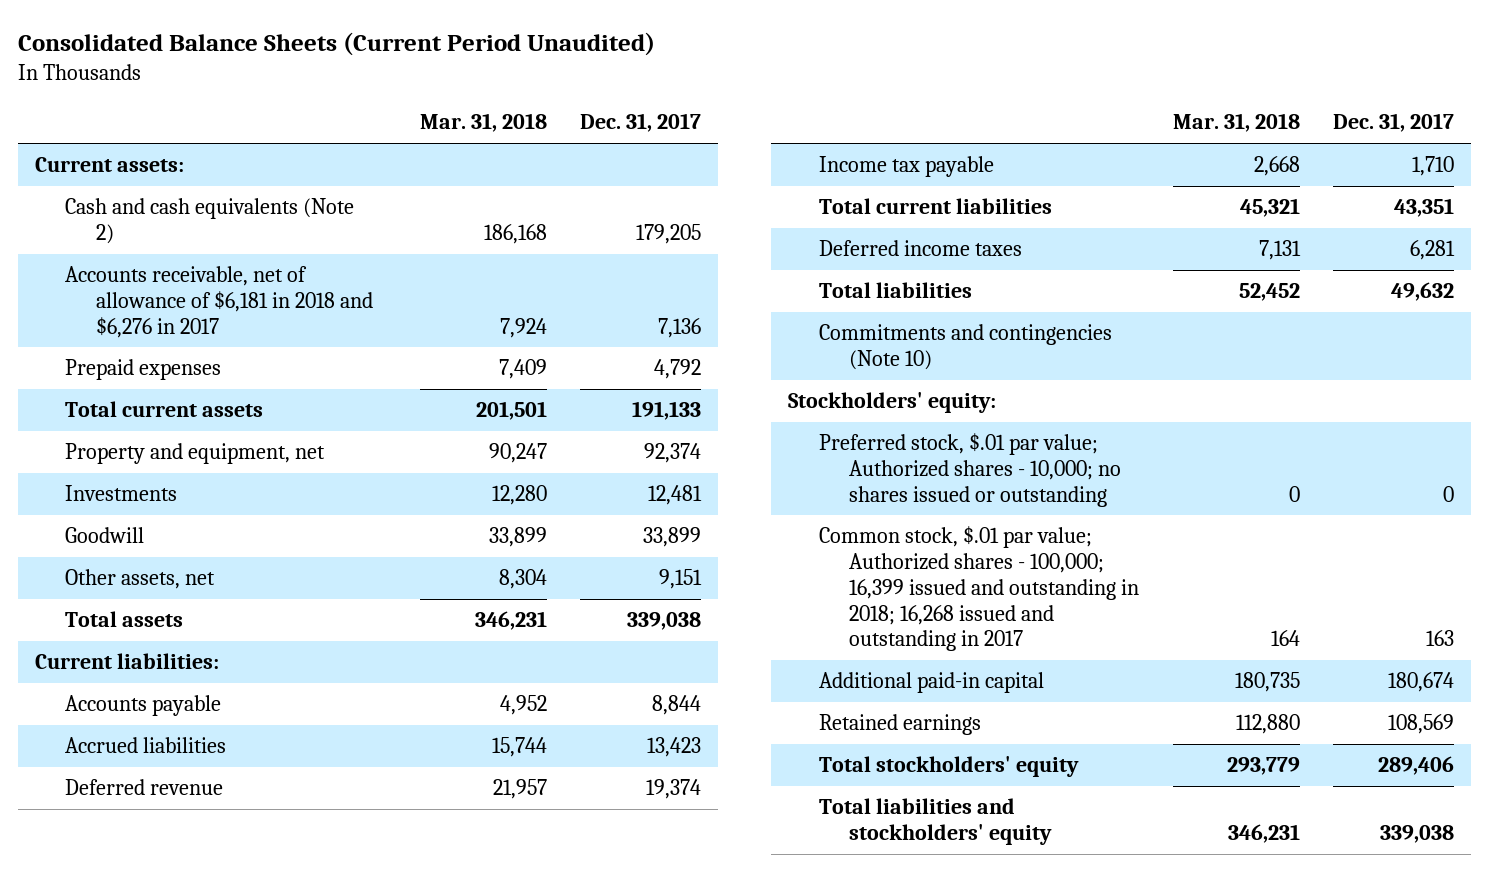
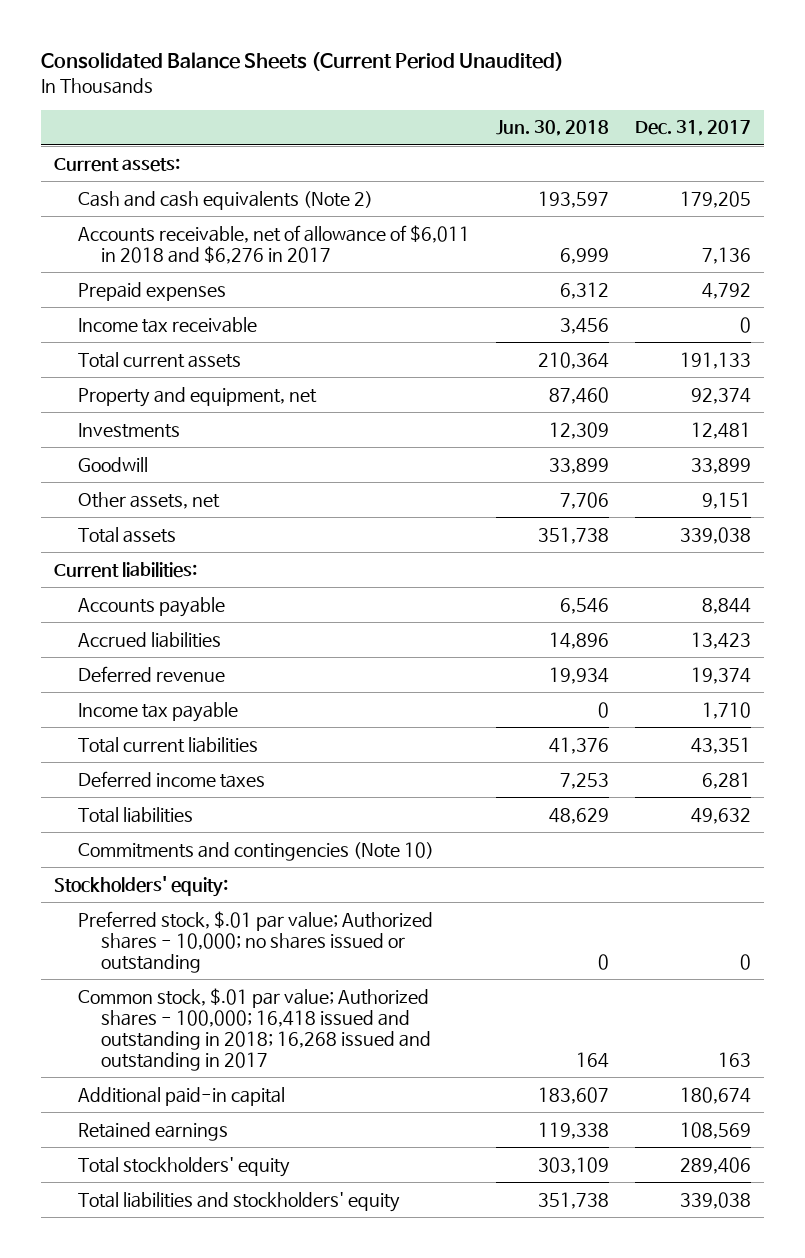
[419,113,547,133] Mar. 31, 2018 -> none
none -> [495,120,609,137] Jun. 30, 2018
[65,266,373,338] Accounts receivable, net of allowance of $6,181 in 2018 and $6,276 in 2017 -> [77,224,470,264] Accounts receivable, net of allowance of $6,011 in 2018 and $6,276 in 2017
none -> [77,316,257,333] Income tax receivable
[818,526,1140,652] Common stock, $.01 par value; Authorized shares - 100,000; 16,399 issued and outstanding in 2018; 16,268 issued and outstanding in 2017 -> [77,987,431,1071] Common stock, $.01 par value; Authorized shares - 100,000; 16,418 issued and outstanding in 2018; 16,268 issued and outstanding in 2017

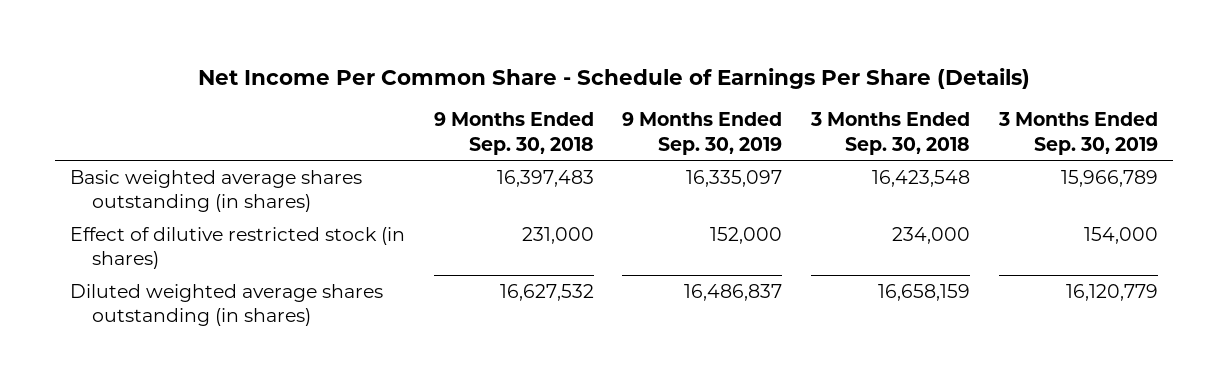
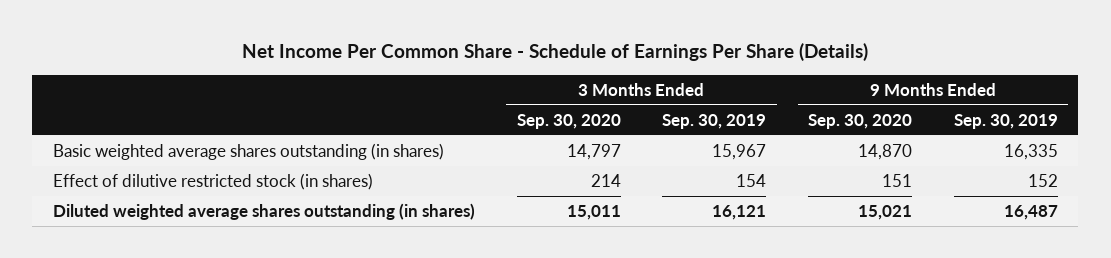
[433,112,594,155] 9 Months Ended Sep. 30, 2018 -> none
[810,112,971,155] 3 Months Ended Sep. 30, 2018 -> none
none -> [516,113,621,129] Sep. 30, 2020
none -> [807,113,912,129] Sep. 30, 2020
[686,169,783,187] 16,335,097 -> [1003,143,1058,160] 16,335
[1061,169,1159,187] 15,966,789 -> [712,143,767,160] 15,967
[710,226,783,244] 152,000 -> [1027,173,1058,187] 152
[1084,226,1159,244] 154,000 -> [736,173,767,187] 154
[684,283,783,301] 16,486,837 -> [1003,204,1058,220] 16,487
[1066,283,1159,301] 16,120,779 -> [712,204,767,220] 16,121

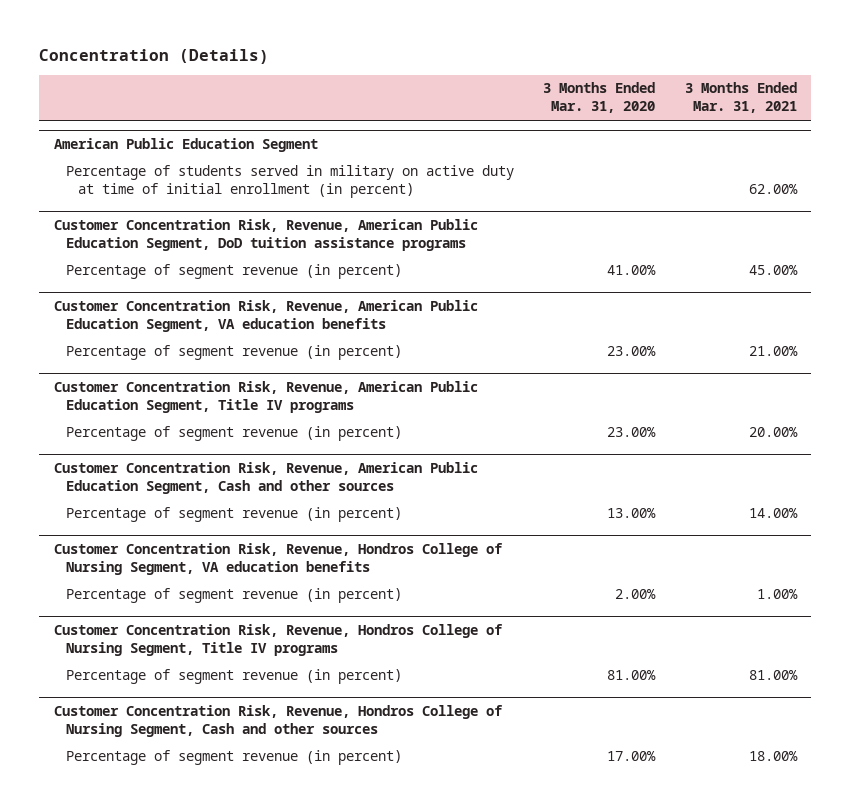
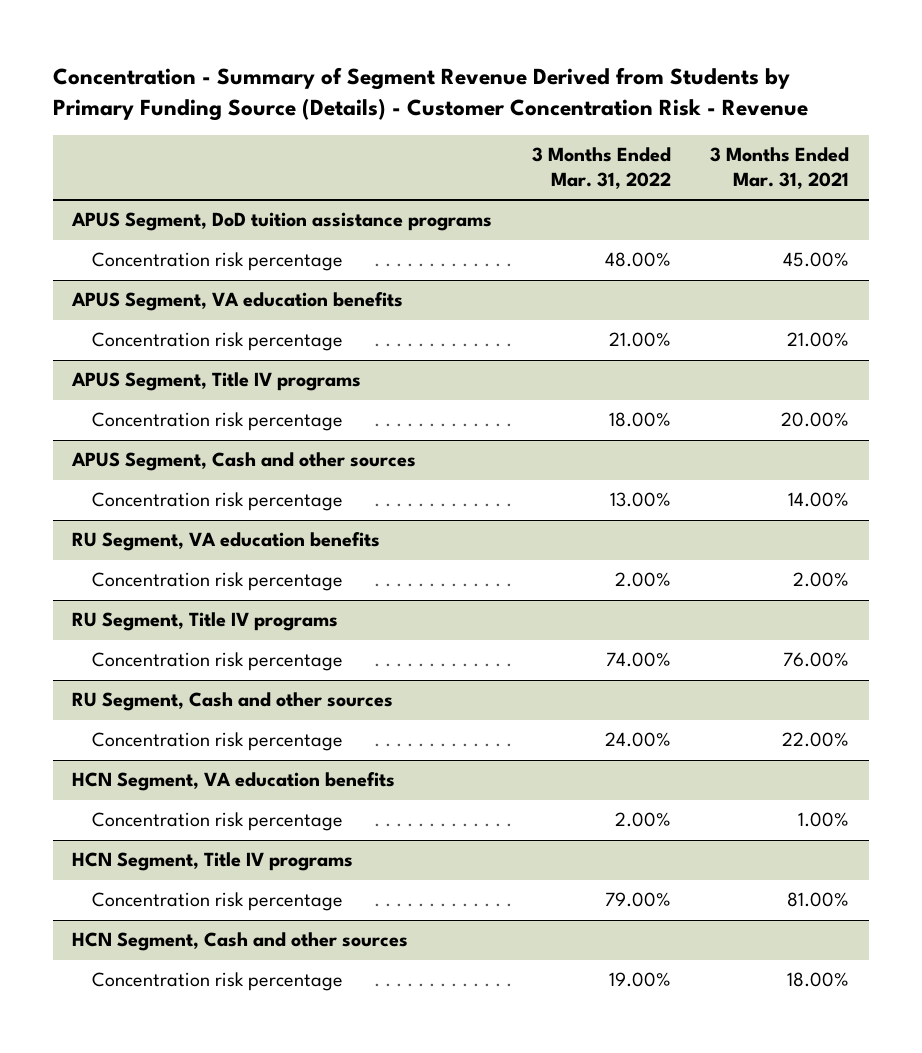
[38,48,269,64] Concentration (Details) -> [52,66,808,121] Concentration - Summary of Segment Revenue Derived from Students by Primary Funding Source (Details) - Customer Concentration Risk - Revenue
[543,82,656,114] 3 Months Ended Mar. 31, 2020 -> none
none -> [531,147,671,190] 3 Months Ended Mar. 31, 2022
[53,137,318,152] American Public Education Segment -> none
[65,164,514,198] Percentage of students served in military on active duty at time of initial enrollment (in percent) -> none
[53,218,478,251] Customer Concentration Risk, Revenue, American Public Education Segment, DoD tuition assistance programs -> none
[53,299,478,332] Customer Concentration Risk, Revenue, American Public Education Segment, VA education benefits -> none
[53,380,478,413] Customer Concentration Risk, Revenue, American Public Education Segment, Title IV programs -> none
[53,461,478,494] Customer Concentration Risk, Revenue, American Public Education Segment, Cash and other sources -> none
[53,542,503,575] Customer Concentration Risk, Revenue, Hondros College of Nursing Segment, VA education benefits -> none
[65,587,402,603] Percentage of segment revenue (in percent) -> none
[53,623,503,656] Customer Concentration Risk, Revenue, Hondros College of Nursing Segment, Title IV programs -> none
[65,668,402,684] Percentage of segment revenue (in percent) -> none
[53,704,503,737] Customer Concentration Risk, Revenue, Hondros College of Nursing Segment, Cash and other sources -> none
[65,749,402,765] Percentage of segment revenue (in percent) -> none
none -> [71,212,493,232] APUS Segment, DoD tuition assistance programs
[65,263,402,279] Percentage of segment revenue (in percent) -> [91,252,343,272] Concentration risk percentage
none -> [71,292,404,312] APUS Segment, VA education benefits
[65,344,402,360] Percentage of segment revenue (in percent) -> [91,332,343,352] Concentration risk percentage
none -> [71,372,362,392] APUS Segment, Title IV programs
[65,425,402,441] Percentage of segment revenue (in percent) -> [91,412,343,432] Concentration risk percentage
none -> [71,452,417,472] APUS Segment, Cash and other sources
[65,506,402,522] Percentage of segment revenue (in percent) -> [91,492,343,512] Concentration risk percentage
none -> [72,532,381,552] RU Segment, VA education benefits
none -> [91,572,343,592] Concentration risk percentage
none -> [72,612,339,632] RU Segment, Title IV programs
none -> [91,652,343,672] Concentration risk percentage
none -> [72,692,394,712] RU Segment, Cash and other sources
none -> [91,732,343,752] Concentration risk percentage
none -> [72,772,396,792] HCN Segment, VA education benefits
none -> [91,812,343,832] Concentration risk percentage
none -> [72,852,354,872] HCN Segment, Title IV programs
none -> [91,892,343,912] Concentration risk percentage
none -> [72,932,409,952] HCN Segment, Cash and other sources
none -> [91,972,343,992] Concentration risk percentage

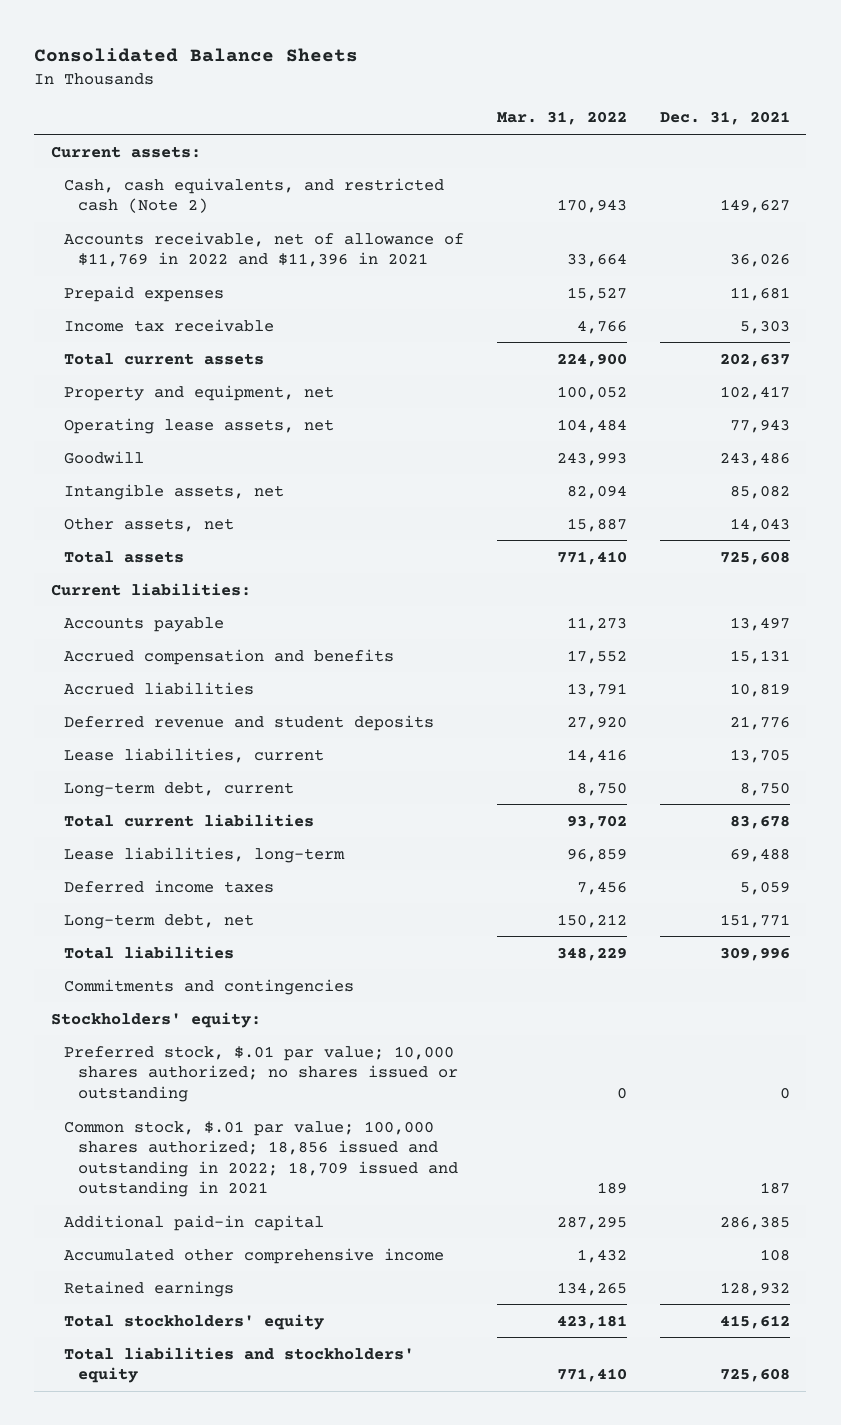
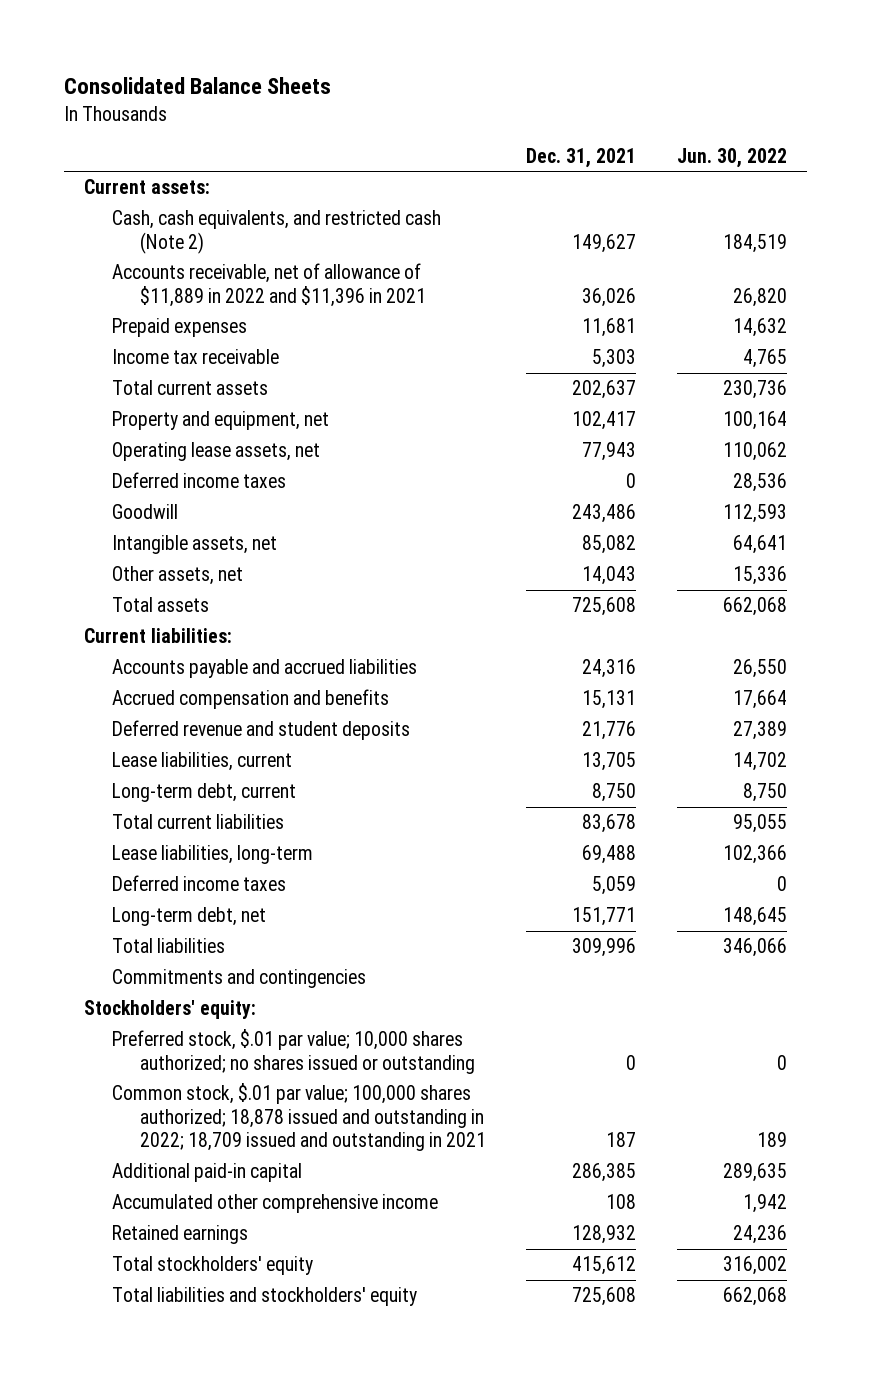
[497,111,628,126] Mar. 31, 2022 -> none
none -> [676,147,787,168] Jun. 30, 2022
[64,231,465,268] Accounts receivable, net of allowance of $11,769 in 2022 and $11,396 in 2021 -> [112,263,426,307] Accounts receivable, net of allowance of $11,889 in 2022 and $11,396 in 2021
none -> [112,472,287,489] Deferred income taxes
[64,616,225,632] Accounts payable -> none
none -> [112,659,418,679] Accounts payable and accrued liabilities
[64,681,255,695] Accrued liabilities -> none
[64,1120,458,1198] Common stock, $.01 par value; 100,000 shares authorized; 18,856 issued and outstanding in 2022; 18,709 issued and outstanding in 2021 -> [112,1083,486,1152] Common stock, $.01 par value; 100,000 shares authorized; 18,878 issued and outstanding in 2022; 18,709 issued and outstanding in 2021

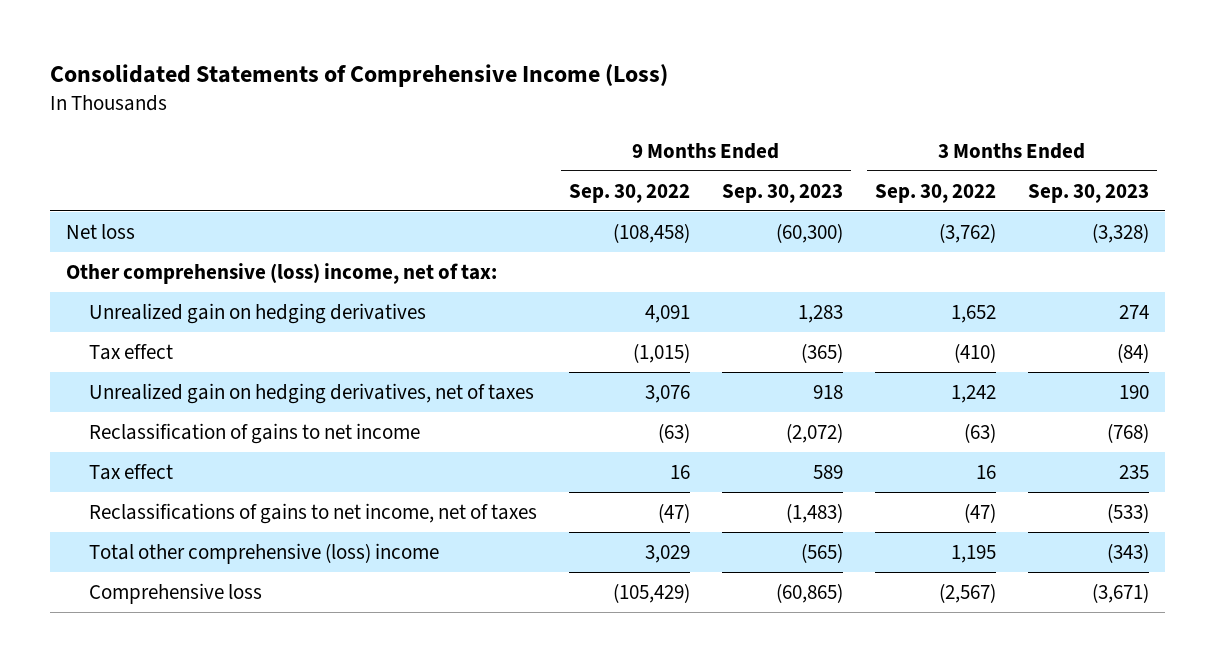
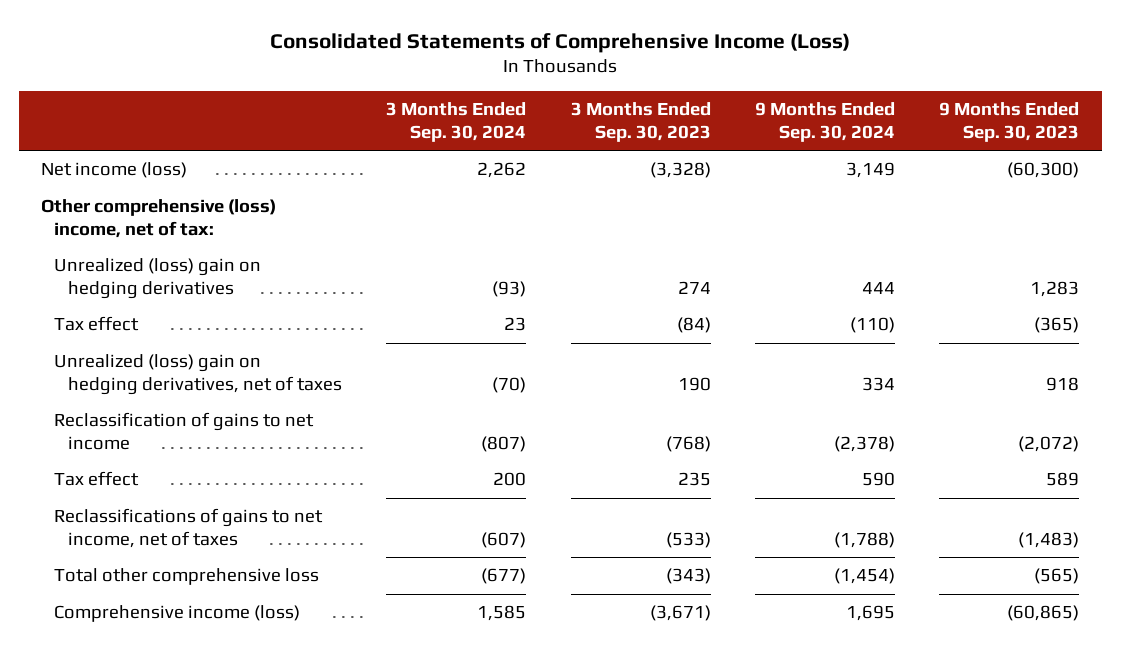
[569,183,691,203] Sep. 30, 2022 -> none
[874,183,996,203] Sep. 30, 2022 -> none
none -> [386,101,527,142] 3 Months Ended Sep. 30, 2024
none -> [755,101,896,142] 9 Months Ended Sep. 30, 2024
[65,223,135,239] Net loss -> [41,162,188,179] Net income (loss)
[89,302,427,324] Unrealized gain on hedging derivatives -> [54,258,262,300] Unrealized (loss) gain on hedging derivatives
[89,382,535,404] Unrealized gain on hedging derivatives, net of taxes -> [54,354,342,396] Unrealized (loss) gain on hedging derivatives, net of taxes
[89,542,440,564] Total other comprehensive (loss) income -> [54,568,320,586] Total other comprehensive loss
[89,582,263,604] Comprehensive loss -> [54,605,301,623] Comprehensive income (loss)

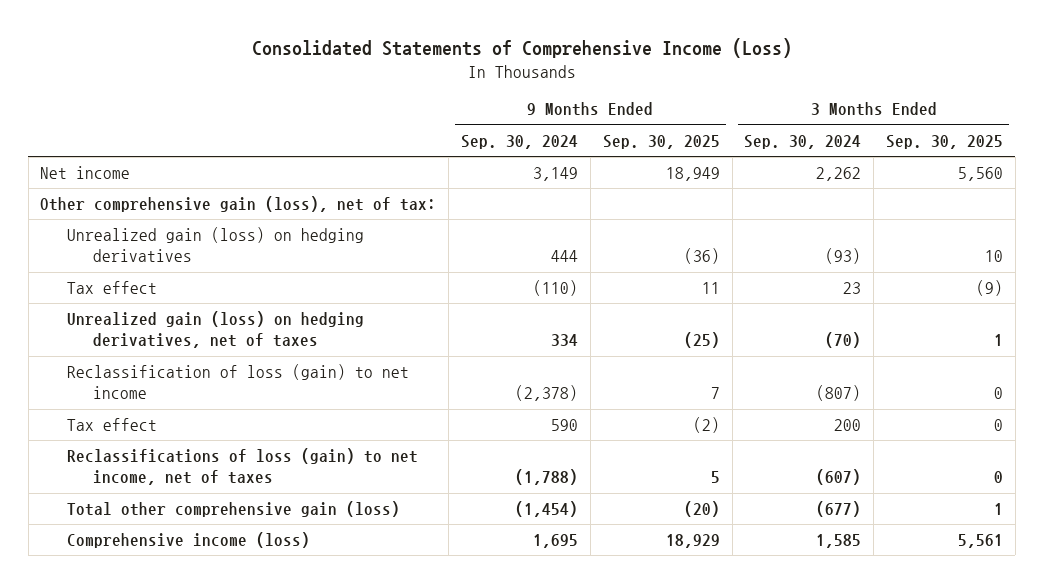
[570,101,711,142] 3 Months Ended Sep. 30, 2023 -> none
[939,101,1080,142] 9 Months Ended Sep. 30, 2023 -> none
none -> [602,134,720,149] Sep. 30, 2025
none -> [886,134,1004,149] Sep. 30, 2025
[41,162,188,179] Net income (loss) -> [40,166,131,180] Net income
[41,199,277,239] Other comprehensive (loss) income, net of tax: -> [40,196,437,213] Other comprehensive gain (loss), net of tax:
[54,258,262,300] Unrealized (loss) gain on hedging derivatives -> [66,227,364,263] Unrealized gain (loss) on hedging derivatives
[54,354,342,396] Unrealized (loss) gain on hedging derivatives, net of taxes -> [66,311,364,349] Unrealized gain (loss) on hedging derivatives, net of taxes
[54,412,315,451] Reclassification of gains to net income -> [66,364,409,400] Reclassification of loss (gain) to net income
[54,508,324,549] Reclassifications of gains to net income, net of taxes -> [66,448,418,486] Reclassifications of loss (gain) to net income, net of taxes
[54,568,320,586] Total other comprehensive loss -> [66,501,400,518] Total other comprehensive gain (loss)

